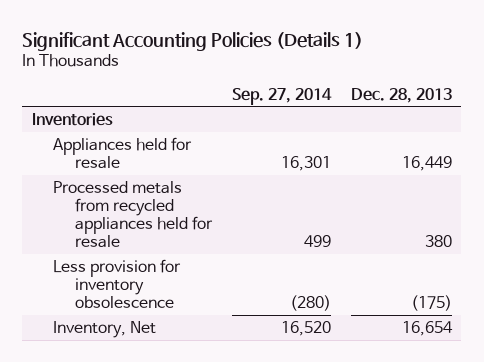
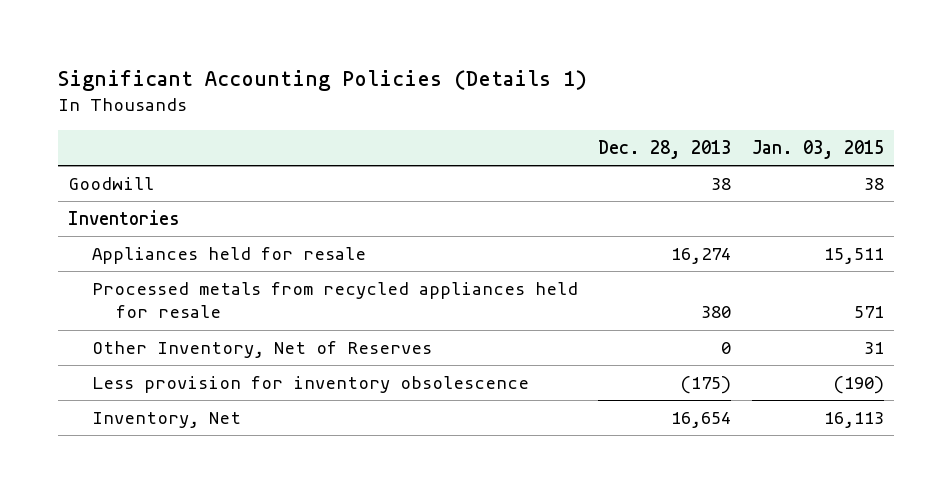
[231,87,332,105] Sep. 27, 2014 -> none
none -> [751,139,884,159] Jan. 03, 2015
none -> [67,177,154,191] Goodwill
[401,155,452,171] 16,449 -> [671,248,732,265] 16,274
none -> [92,341,433,359] Other Inventory, Net of Reserves

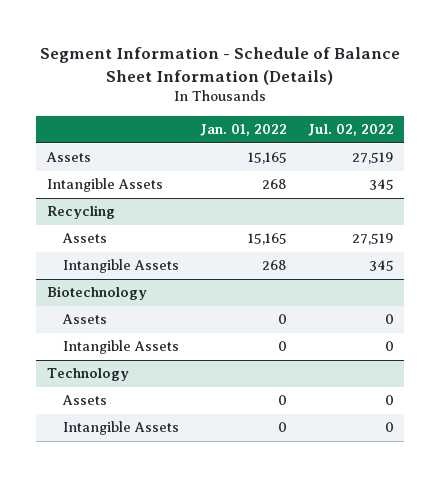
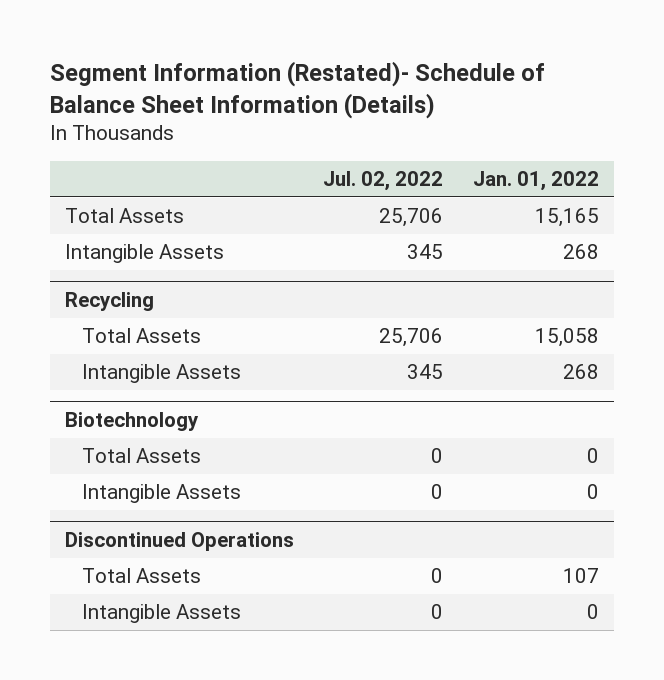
[40,46,401,85] Segment Information - Schedule of Balance Sheet Information (Details) -> [49,61,545,119] Segment Information (Restated)- Schedule of Balance Sheet Information (Details)
[45,152,91,163] Assets -> [64,208,184,224] Total Assets
[351,152,394,165] 27,519 -> [379,208,444,228] 25,706
[62,233,108,244] Assets -> [81,328,201,344] Total Assets
[248,233,288,246] 15,165 -> [535,328,600,348] 15,058
[351,233,394,246] 27,519 -> [379,328,444,348] 25,706
[62,314,108,325] Assets -> [81,448,201,464] Total Assets
[46,368,129,382] Technology -> none
none -> [64,532,294,552] Discontinued Operations
[62,395,108,406] Assets -> [81,568,201,584] Total Assets
[278,395,288,406] 0 -> [563,568,600,584] 107

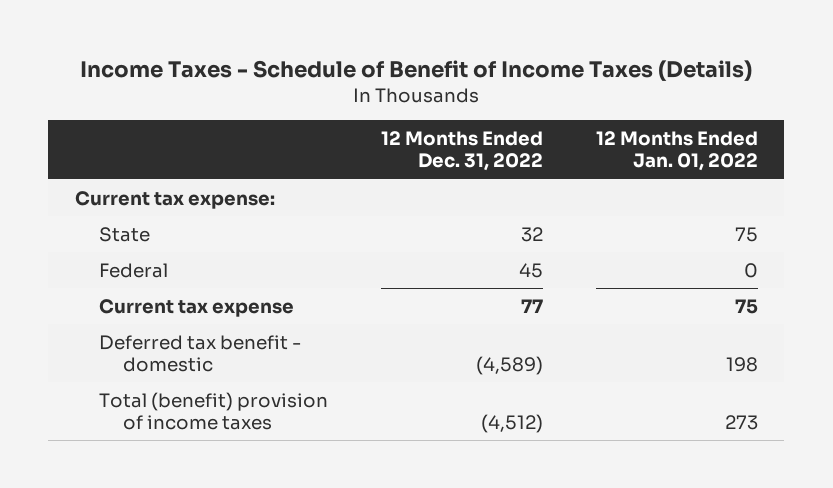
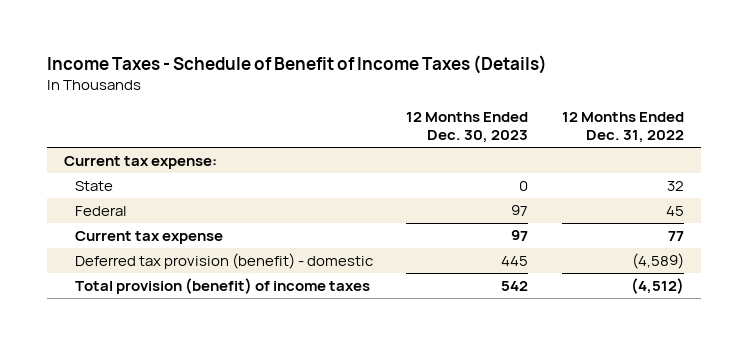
[595,131,758,172] 12 Months Ended Jan. 01, 2022 -> none
none -> [406,112,529,144] 12 Months Ended Dec. 30, 2023
[98,334,301,373] Deferred tax benefit - domestic -> [74,252,373,269] Deferred tax provision (benefit) - domestic
[98,391,328,431] Total (benefit) provision of income taxes -> [74,277,370,294] Total provision (benefit) of income taxes

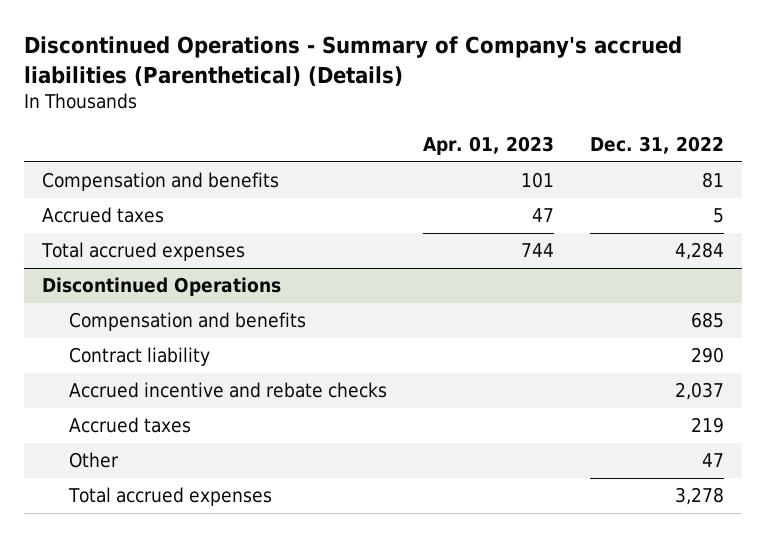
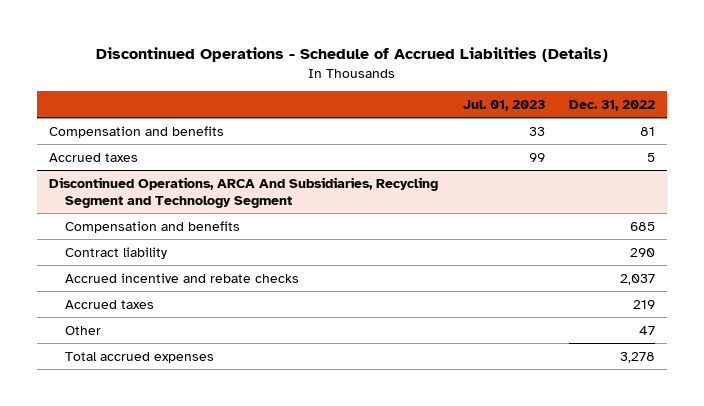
[23,36,682,86] Discontinued Operations - Summary of Company's accrued liabilities (Parenthetical) (Details) -> [96,46,609,62] Discontinued Operations - Schedule of Accrued Liabilities (Details)
[422,136,554,156] Apr. 01, 2023 -> none
none -> [462,99,545,111] Jul. 01, 2023
[40,242,245,262] Total accrued expenses -> none
[41,277,281,297] Discontinued Operations -> none
none -> [49,176,439,208] Discontinued Operations, ARCA And Subsidiaries, Recycling Segment and Technology Segment

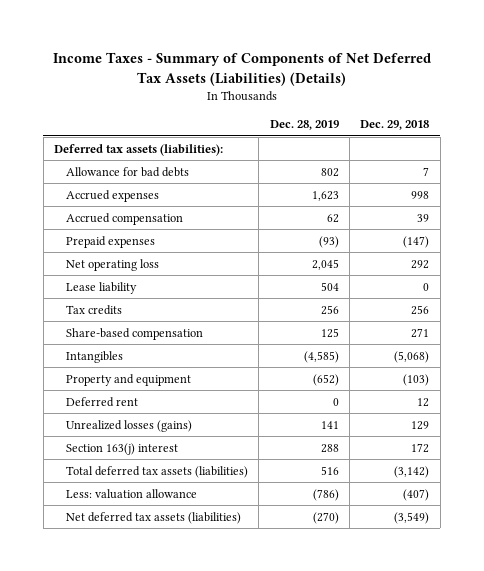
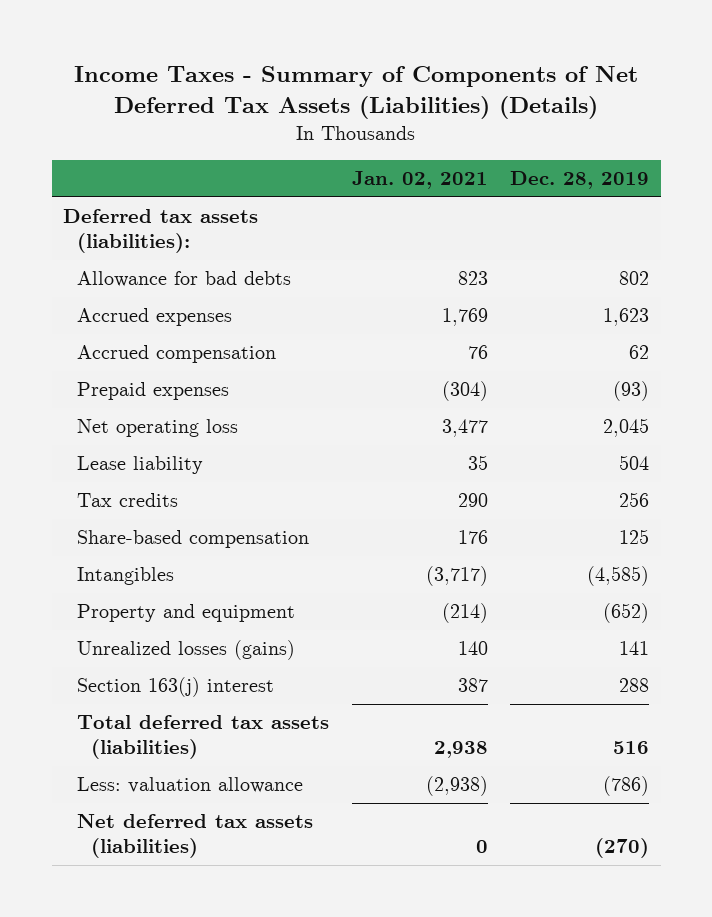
[360,120,430,131] Dec. 29, 2018 -> none
none -> [351,171,488,190] Jan. 02, 2021
[65,396,138,407] Deferred rent -> none

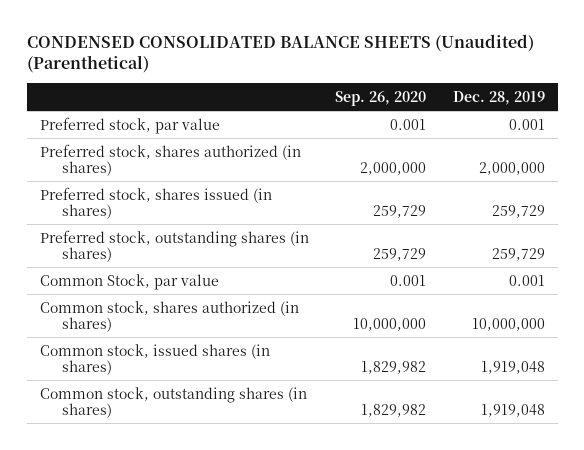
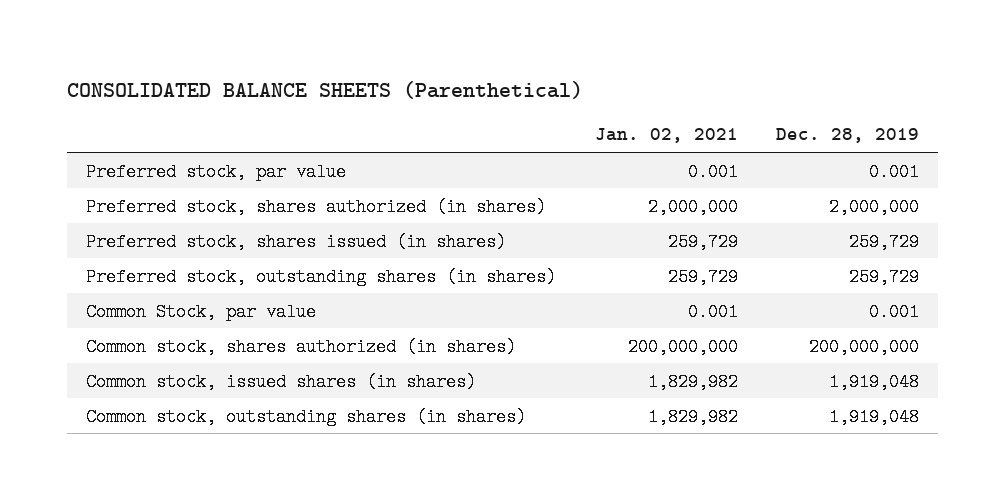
[26,33,534,74] CONDENSED CONSOLIDATED BALANCE SHEETS (Unaudited) (Parenthetical) -> [66,81,583,100] CONSOLIDATED BALANCE SHEETS (Parenthetical)
[335,90,427,106] Sep. 26, 2020 -> none
none -> [594,128,738,144] Jan. 02, 2021
[471,317,545,331] 10,000,000 -> [809,337,920,356] 200,000,000

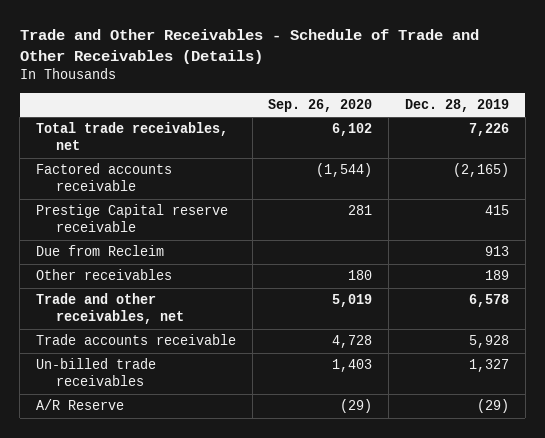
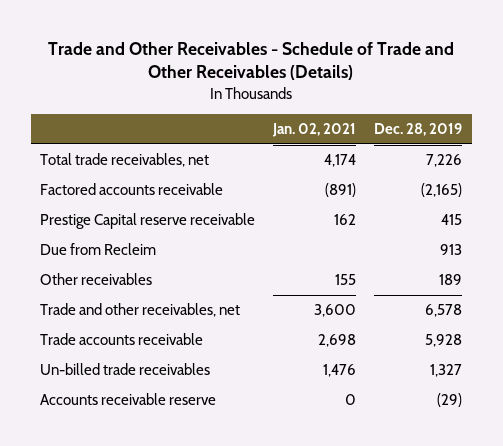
[268,99,373,113] Sep. 26, 2020 -> none
none -> [272,123,357,138] Jan. 02, 2021
[35,399,124,411] A/R Reserve -> [40,393,217,406] Accounts receivable reserve

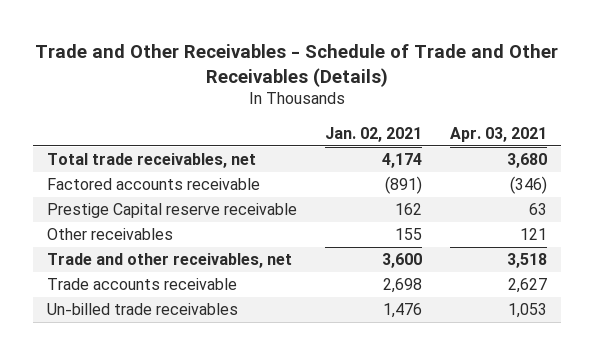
[374,123,463,137] Dec. 28, 2019 -> none
none -> [449,126,547,142] Apr. 03, 2021
[40,243,157,256] Due from Recleim -> none
[40,393,217,406] Accounts receivable reserve -> none

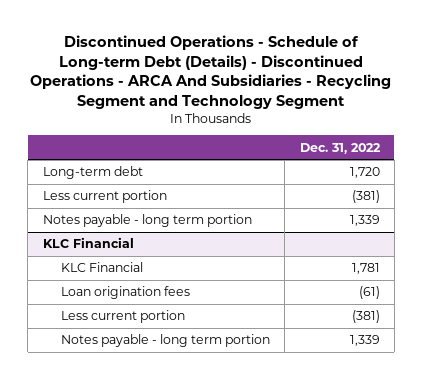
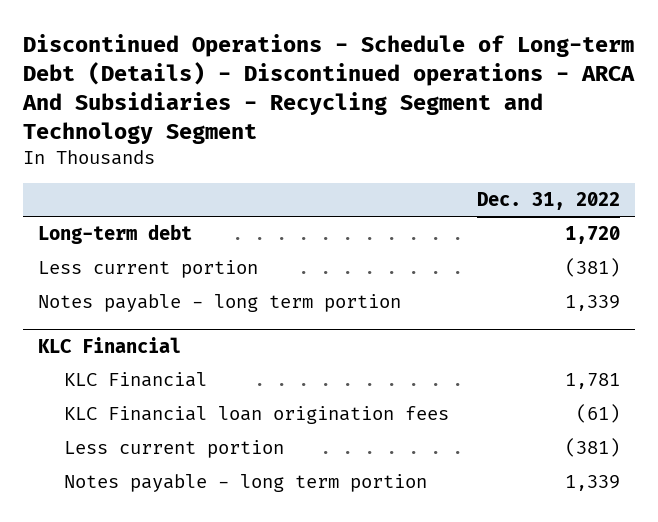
[30,35,392,109] Discontinued Operations - Schedule of Long-term Debt (Details) - Discontinued Operations - ARCA And Subsidiaries - Recycling Segment and Technology Segment -> [22,34,636,145] Discontinued Operations - Schedule of Long-term Debt (Details) - Discontinued operations - ARCA And Subsidiaries - Recycling Segment and Technology Segment
[61,286,191,300] Loan origination fees -> [63,406,449,425] KLC Financial loan origination fees

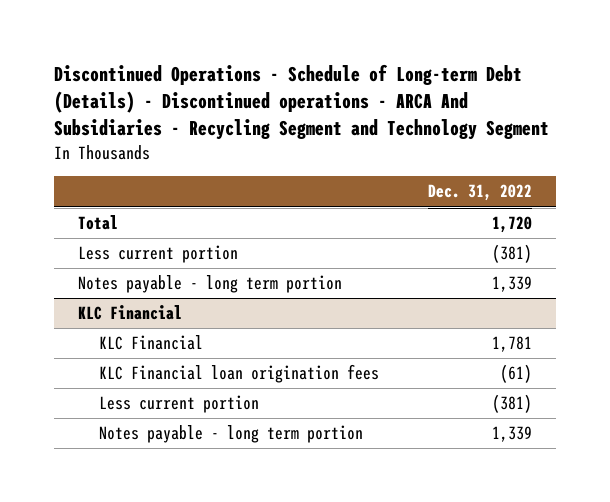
[37,224,192,245] Long-term debt -> [78,215,119,231] Total

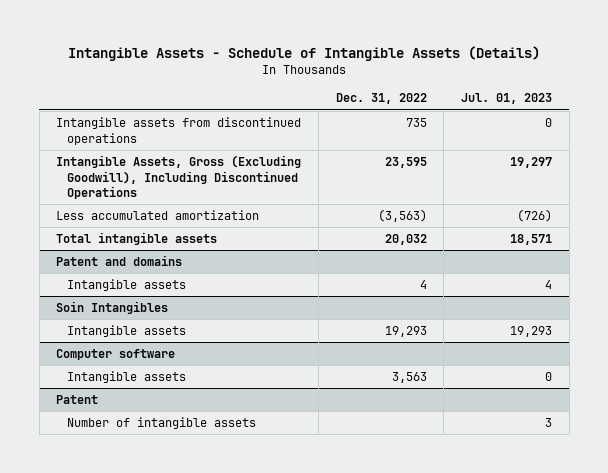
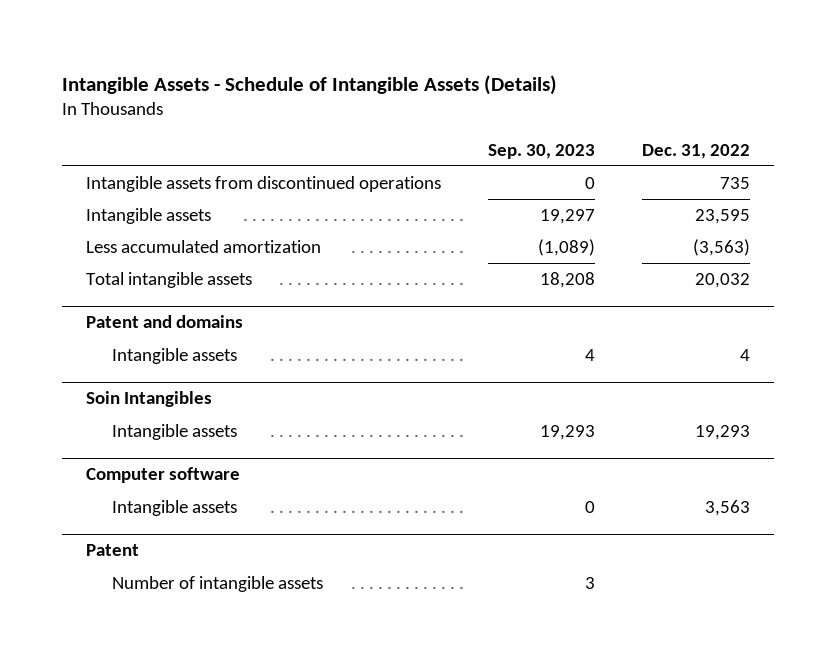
[460,93,552,105] Jul. 01, 2023 -> none
none -> [488,143,596,159] Sep. 30, 2023
[56,155,302,200] Intangible Assets, Gross (Excluding Goodwill), Including Discontinued Operations -> [85,208,211,225] Intangible assets

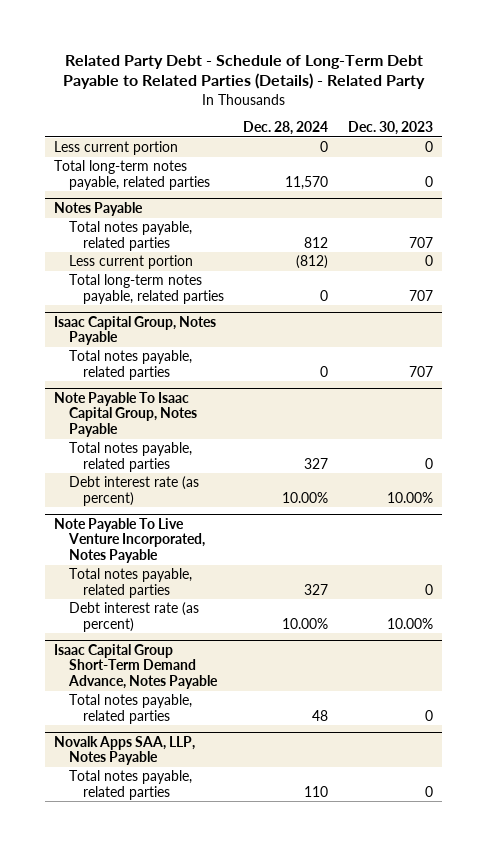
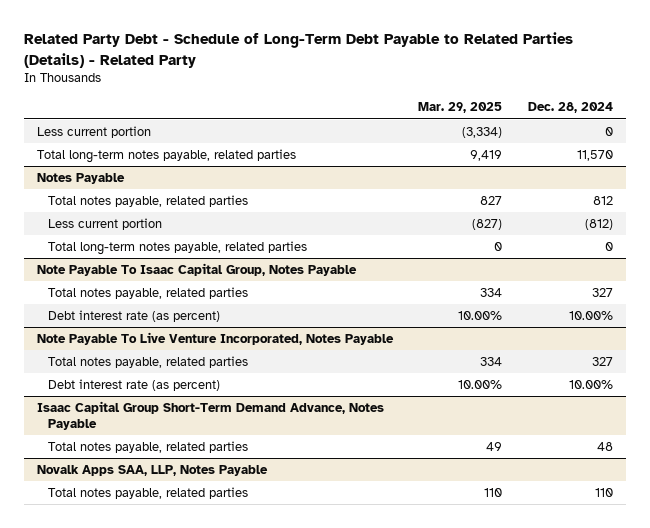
[347,121,433,136] Dec. 30, 2023 -> none
none -> [418,102,503,114] Mar. 29, 2025
[54,316,217,346] Isaac Capital Group, Notes Payable -> none
[68,350,192,380] Total notes payable, related parties -> none

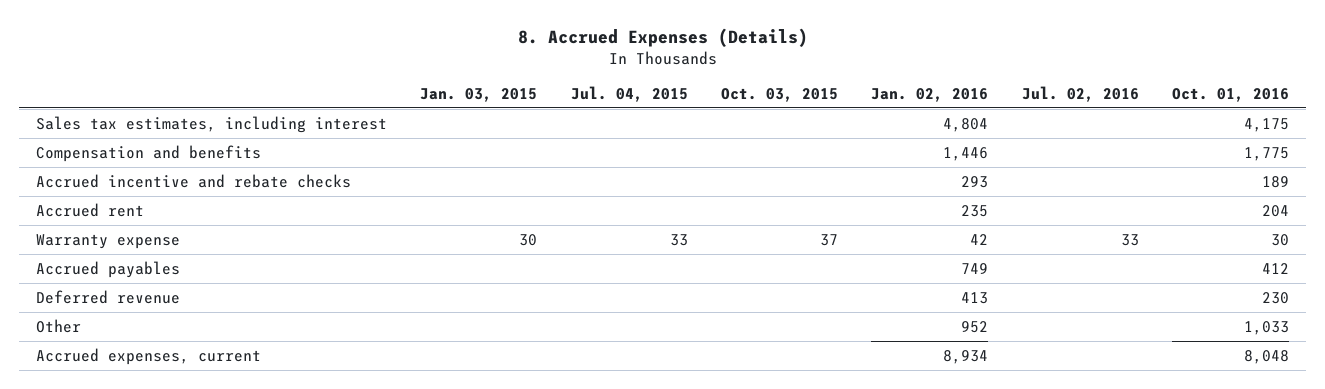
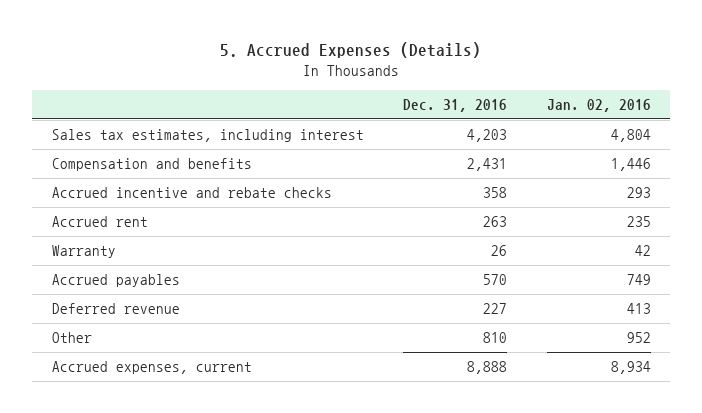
[517,28,808,48] 8. Accrued Expenses (Details) -> [220,41,482,58] 5. Accrued Expenses (Details)
[420,87,538,102] Jan. 03, 2015 -> none
[570,85,688,102] Jul. 04, 2015 -> none
[721,87,839,102] Oct. 03, 2015 -> none
[1021,85,1139,102] Jul. 02, 2016 -> none
[1172,87,1290,102] Oct. 01, 2016 -> none
none -> [403,99,508,113] Dec. 31, 2016
[36,233,181,249] Warranty expense -> [51,245,116,259] Warranty

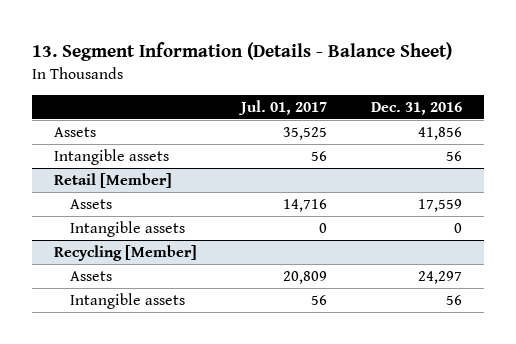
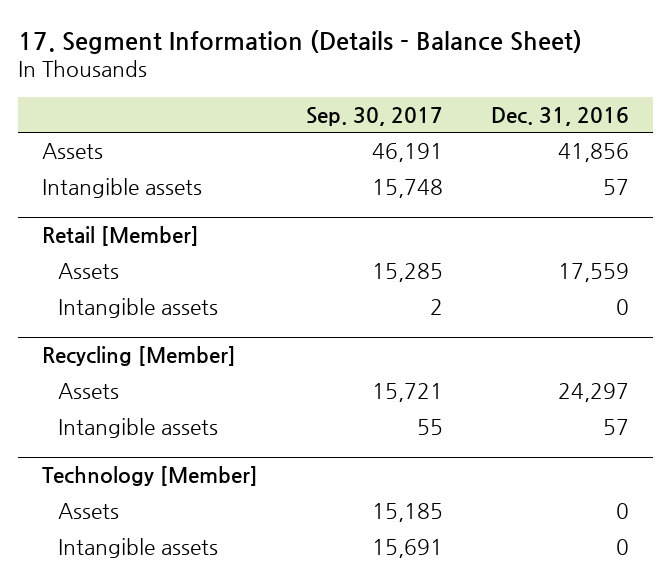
[31,41,452,61] 13. Segment Information (Details - Balance Sheet) -> [17,30,582,55] 17. Segment Information (Details - Balance Sheet)
[237,99,327,115] Jul. 01, 2017 -> none
none -> [305,106,443,126] Sep. 30, 2017
[445,151,462,162] 56 -> [602,178,629,195] 57
[445,295,462,306] 56 -> [602,418,629,435] 57
none -> [41,466,258,487] Technology [Member]
none -> [58,502,120,519] Assets
none -> [58,537,219,558] Intangible assets

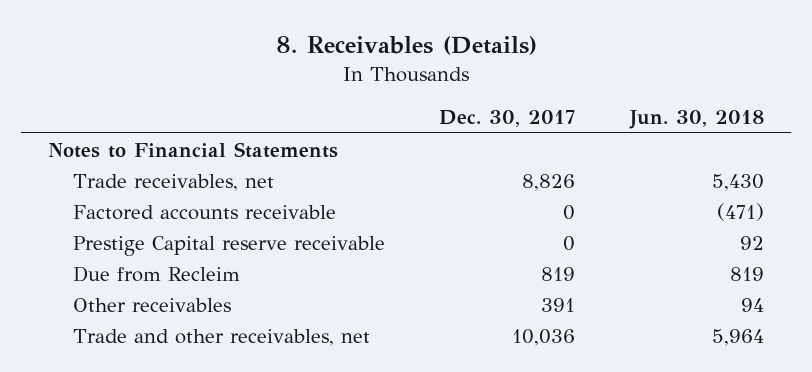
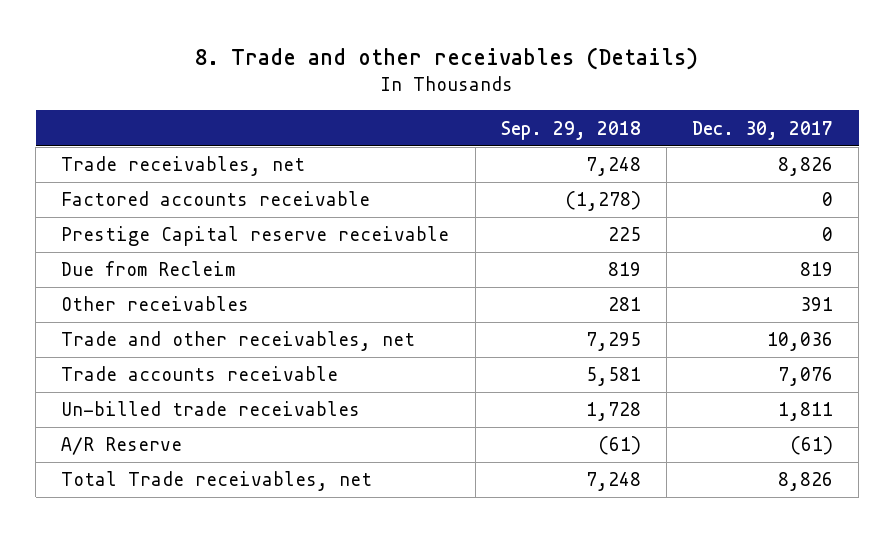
[275,36,537,56] 8. Receivables (Details) -> [195,47,699,71] 8. Trade and other receivables (Details)
[628,110,764,130] Jun. 30, 2018 -> none
none -> [500,120,641,140] Sep. 29, 2018
[48,141,339,158] Notes to Financial Statements -> none
none -> [61,366,339,382] Trade accounts receivable
none -> [61,401,361,417] Un-billed trade receivables
none -> [61,437,183,456] A/R Reserve
none -> [61,471,373,492] Total Trade receivables, net

